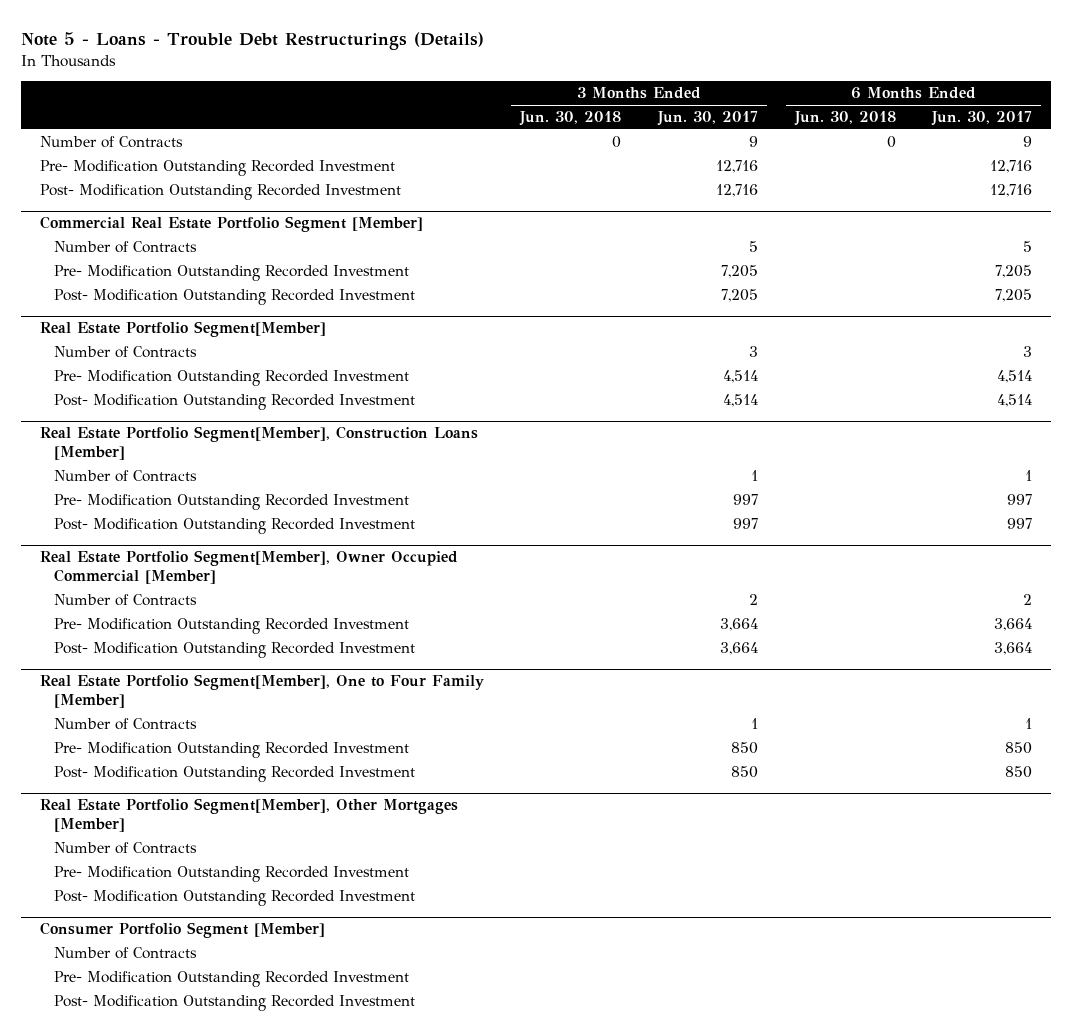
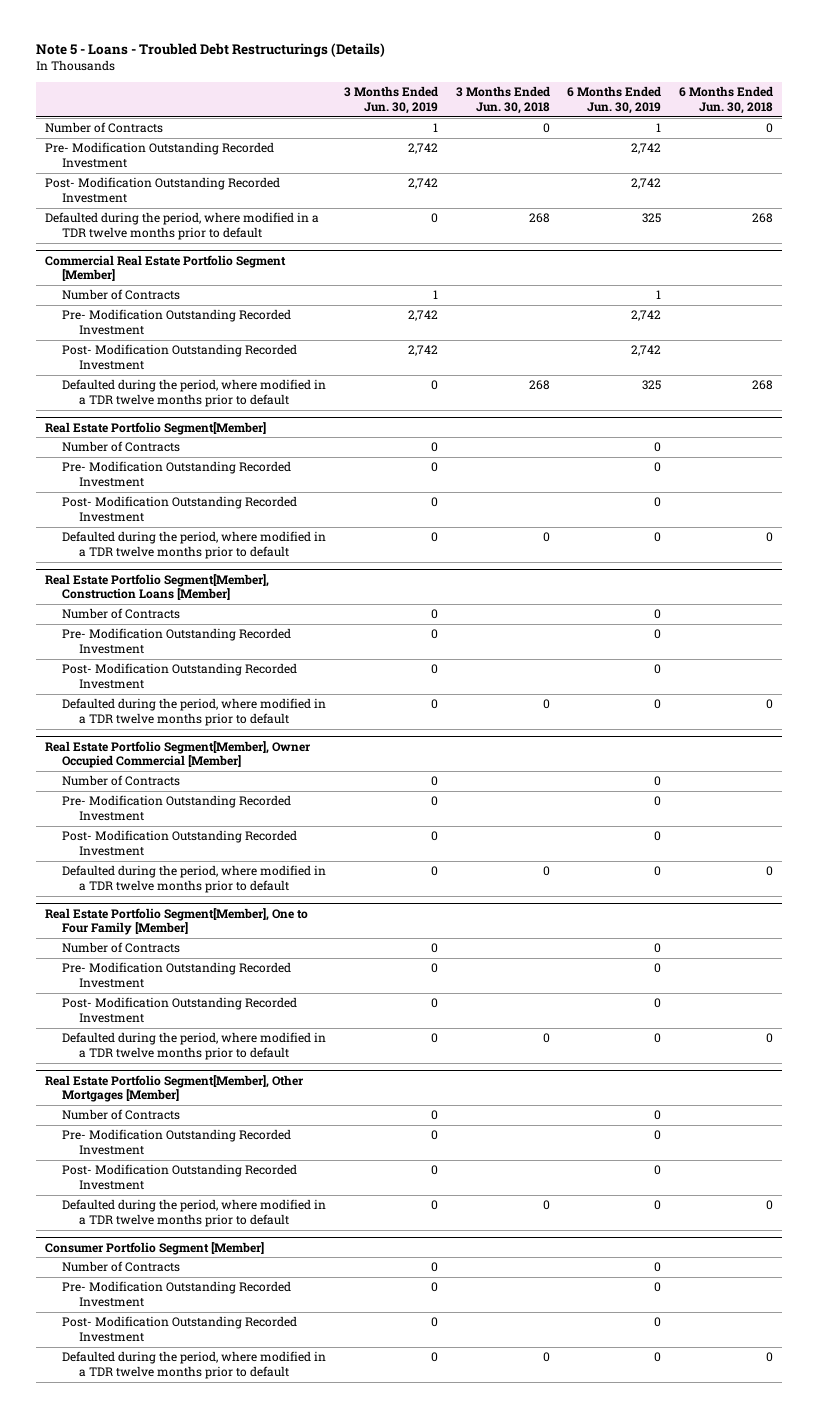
[21,32,485,51] Note 5 - Loans - Trouble Debt Restructurings (Details) -> [35,43,385,58] Note 5 - Loans - Troubled Debt Restructurings (Details)
[657,111,759,127] Jun. 30, 2017 -> none
[931,111,1033,127] Jun. 30, 2017 -> none
none -> [343,86,438,114] 3 Months Ended Jun. 30, 2019
none -> [567,86,662,114] 6 Months Ended Jun. 30, 2019
none -> [44,212,319,240] Defaulted during the period, where modified in a TDR twelve months prior to default
none -> [61,379,326,407] Defaulted during the period, where modified in a TDR twelve months prior to default
none -> [61,531,326,559] Defaulted during the period, where modified in a TDR twelve months prior to default
none -> [61,698,326,726] Defaulted during the period, where modified in a TDR twelve months prior to default
none -> [61,865,326,893] Defaulted during the period, where modified in a TDR twelve months prior to default
none -> [61,1032,326,1060] Defaulted during the period, where modified in a TDR twelve months prior to default
none -> [61,1199,326,1227] Defaulted during the period, where modified in a TDR twelve months prior to default
none -> [61,1351,326,1379] Defaulted during the period, where modified in a TDR twelve months prior to default

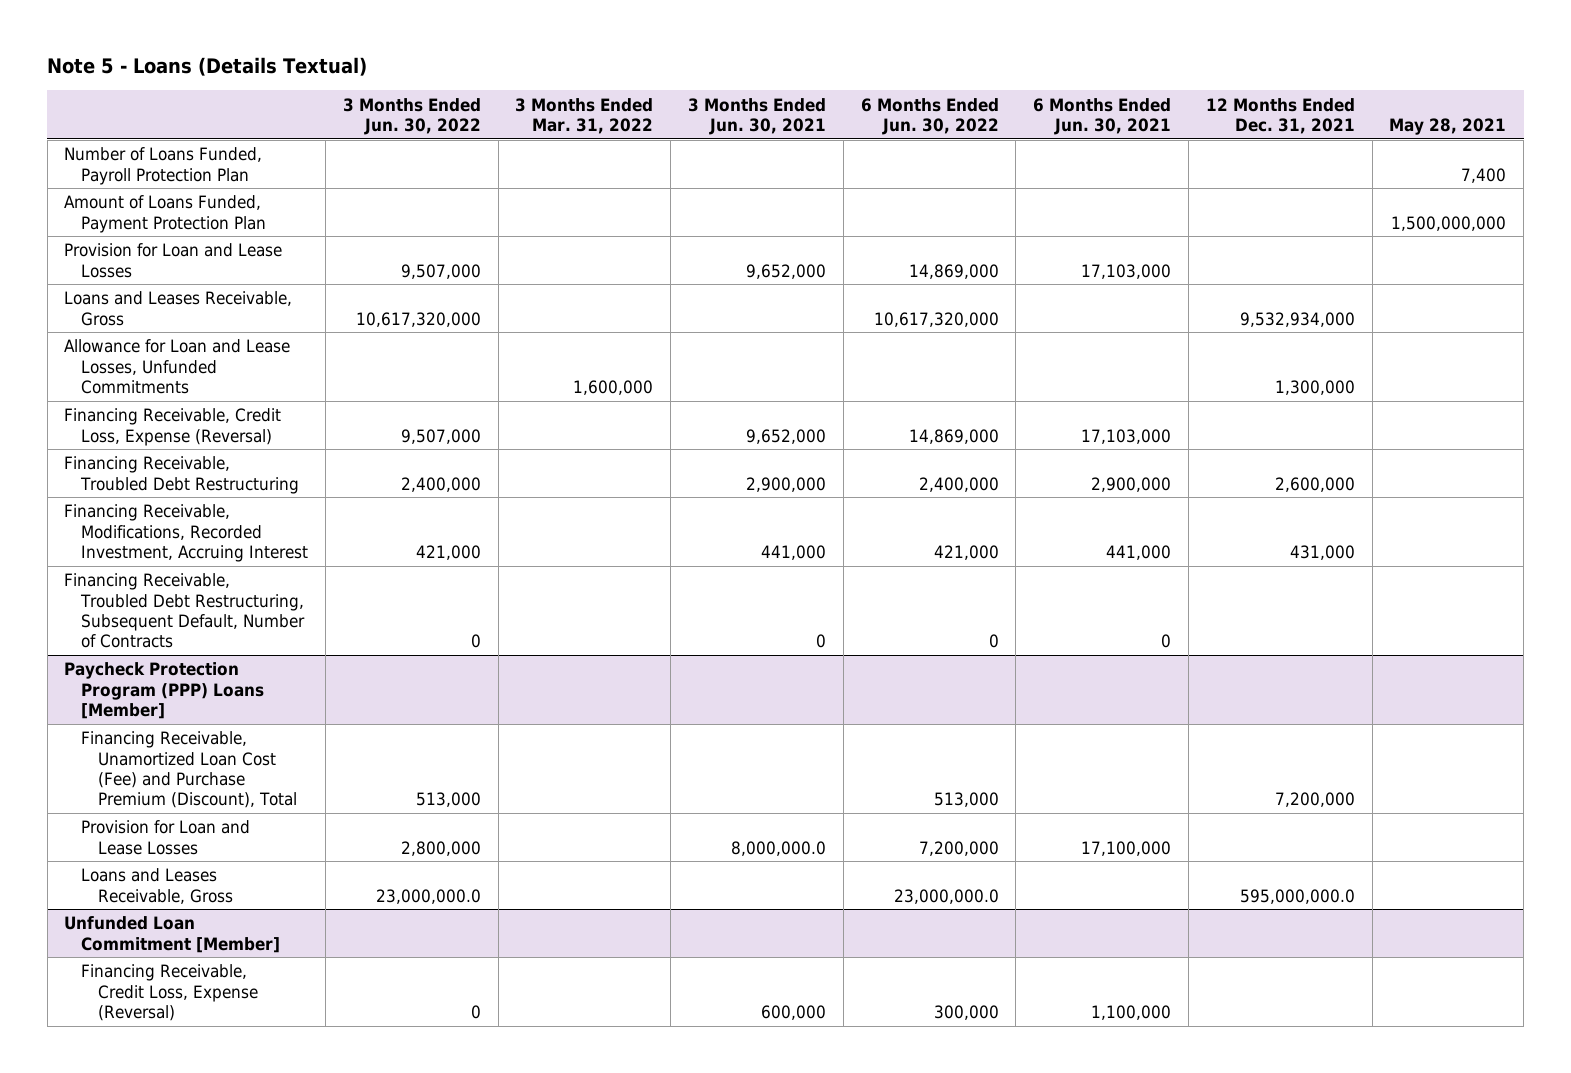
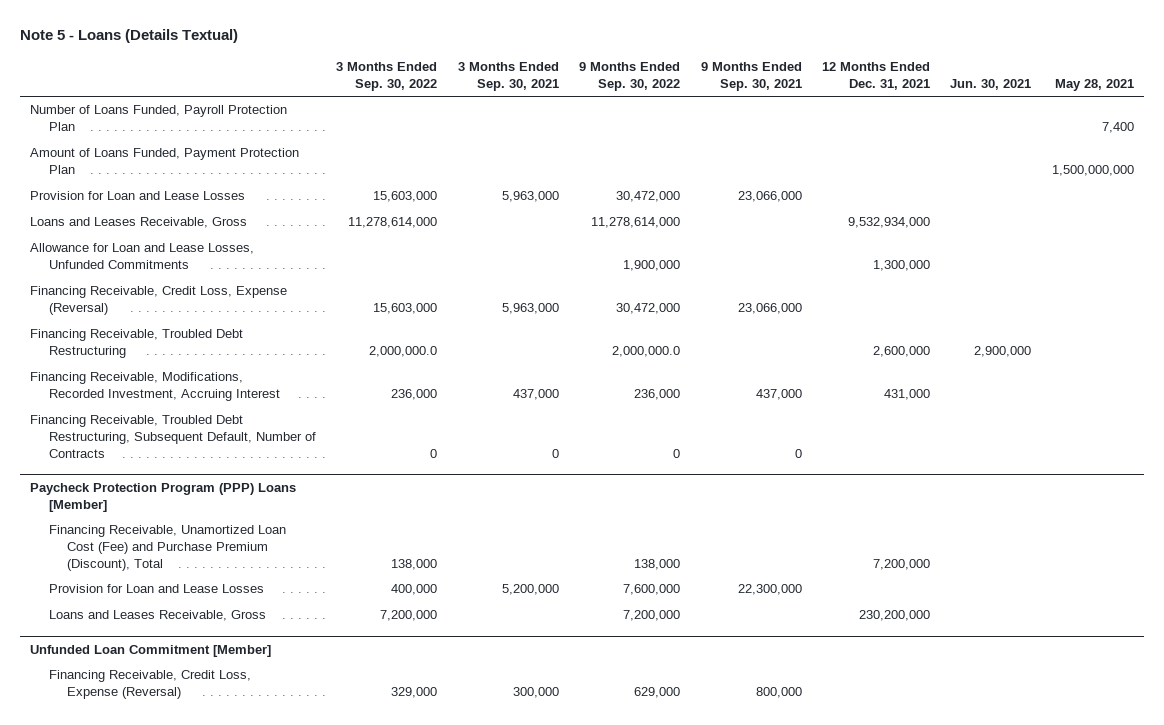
[342,97,481,135] 3 Months Ended Jun. 30, 2022 -> none
[515,97,654,134] 3 Months Ended Mar. 31, 2022 -> none
[688,97,827,135] 3 Months Ended Jun. 30, 2021 -> none
[860,97,999,135] 6 Months Ended Jun. 30, 2022 -> none
[1033,97,1172,135] 6 Months Ended Jun. 30, 2021 -> none
none -> [336,61,438,91] 3 Months Ended Sep. 30, 2022
none -> [457,61,559,91] 3 Months Ended Sep. 30, 2021
none -> [579,61,681,91] 9 Months Ended Sep. 30, 2022
none -> [700,61,802,91] 9 Months Ended Sep. 30, 2021
none -> [950,78,1032,90] Jun. 30, 2021
[1239,888,1355,904] 595,000,000.0 -> [858,610,930,622] 230,200,000

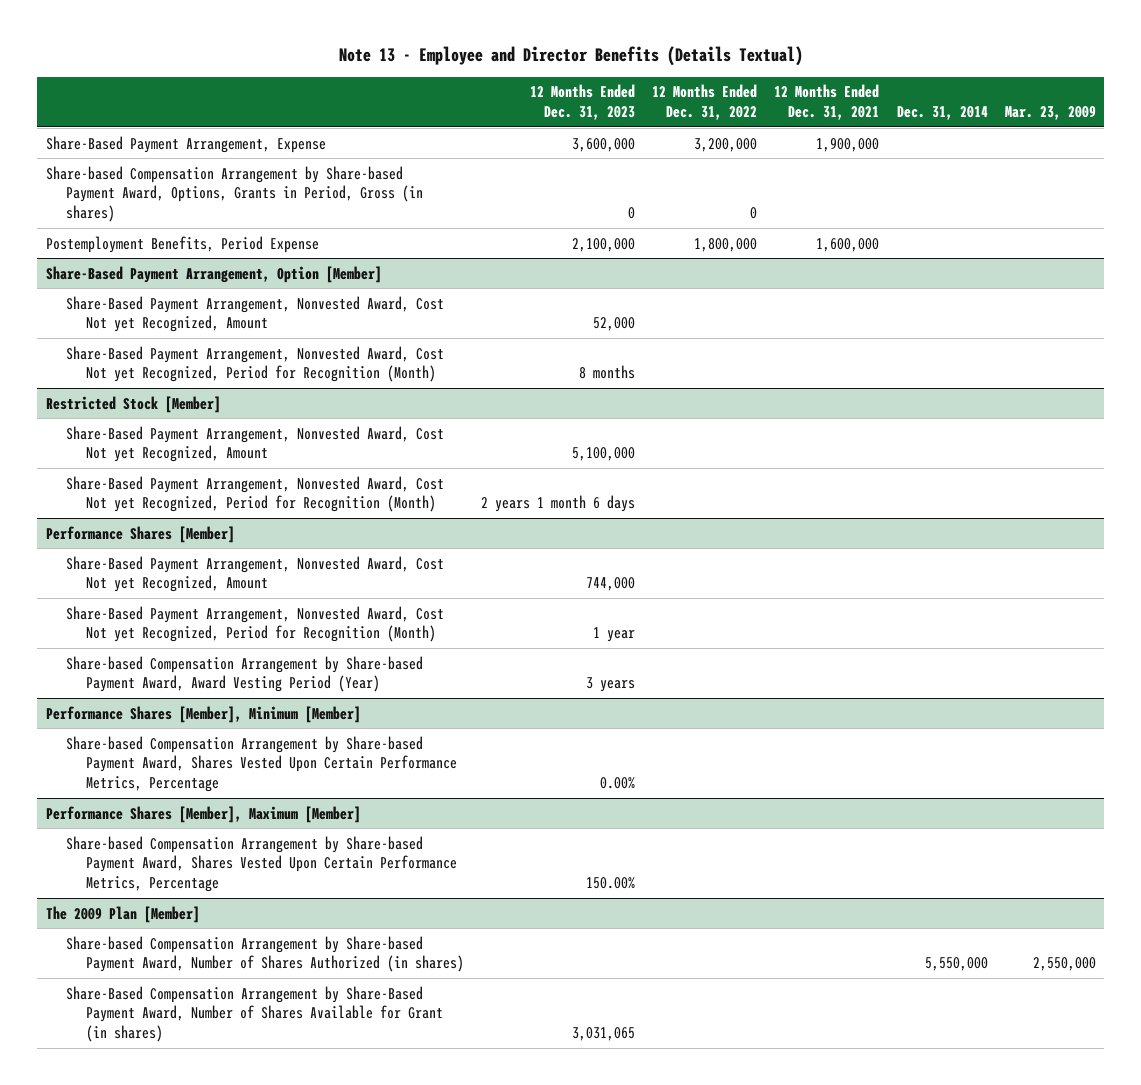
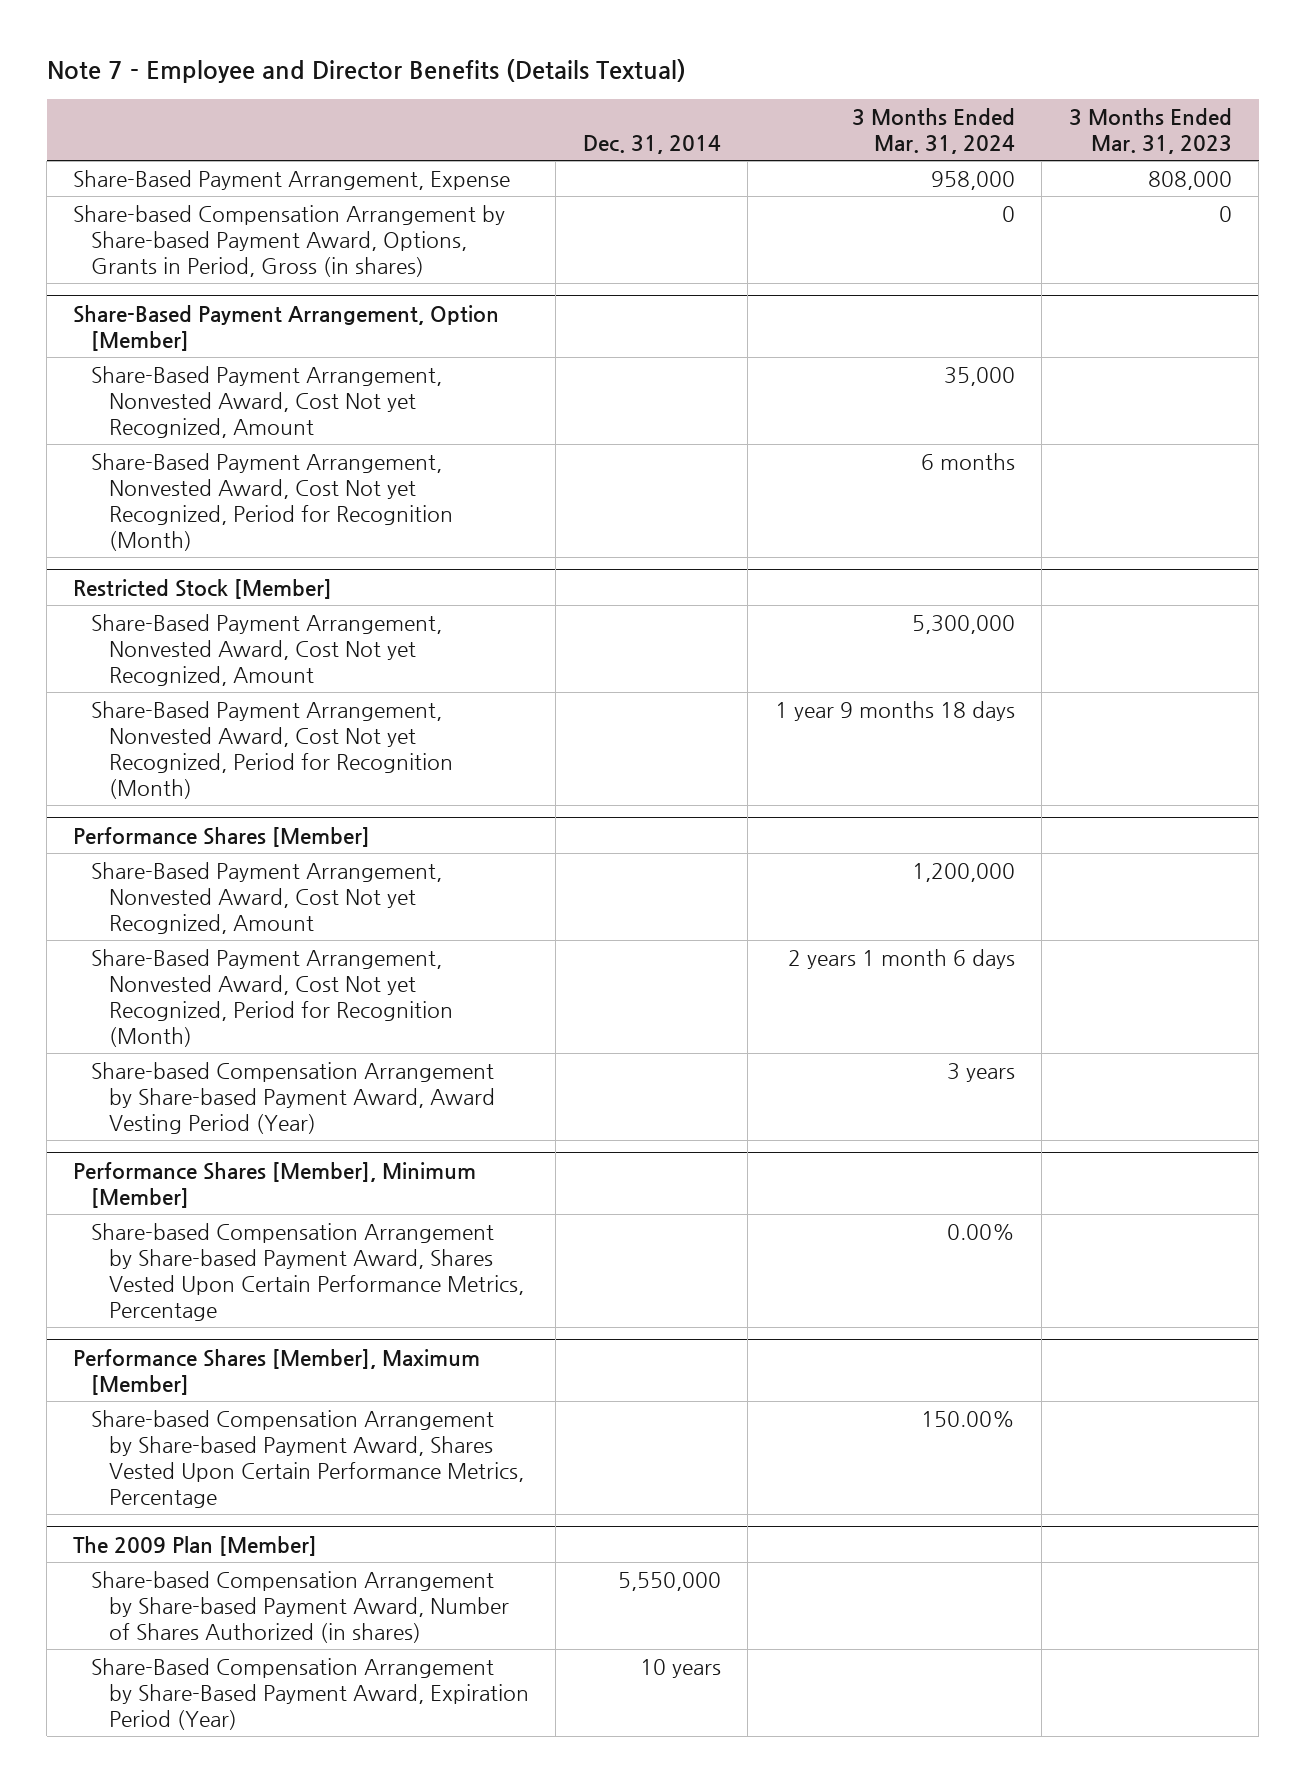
[338,46,803,67] Note 13 - Employee and Director Benefits (Details Textual) -> [46,59,686,84] Note 7 - Employee and Director Benefits (Details Textual)
[529,84,635,121] 12 Months Ended Dec. 31, 2023 -> none
[652,84,758,121] 12 Months Ended Dec. 31, 2022 -> none
[774,84,880,121] 12 Months Ended Dec. 31, 2021 -> none
[1004,106,1096,121] Mar. 23, 2009 -> none
none -> [851,107,1015,154] 3 Months Ended Mar. 31, 2024
none -> [1068,107,1232,154] 3 Months Ended Mar. 31, 2023
[45,235,319,253] Postemployment Benefits, Period Expense -> none
[65,985,443,1042] Share-Based Compensation Arrangement by Share-Based Payment Award, Number of Shares Available for Grant (in shares) -> none
none -> [91,1657,529,1730] Share-Based Compensation Arrangement by Share-Based Payment Award, Expiration Period (Year)

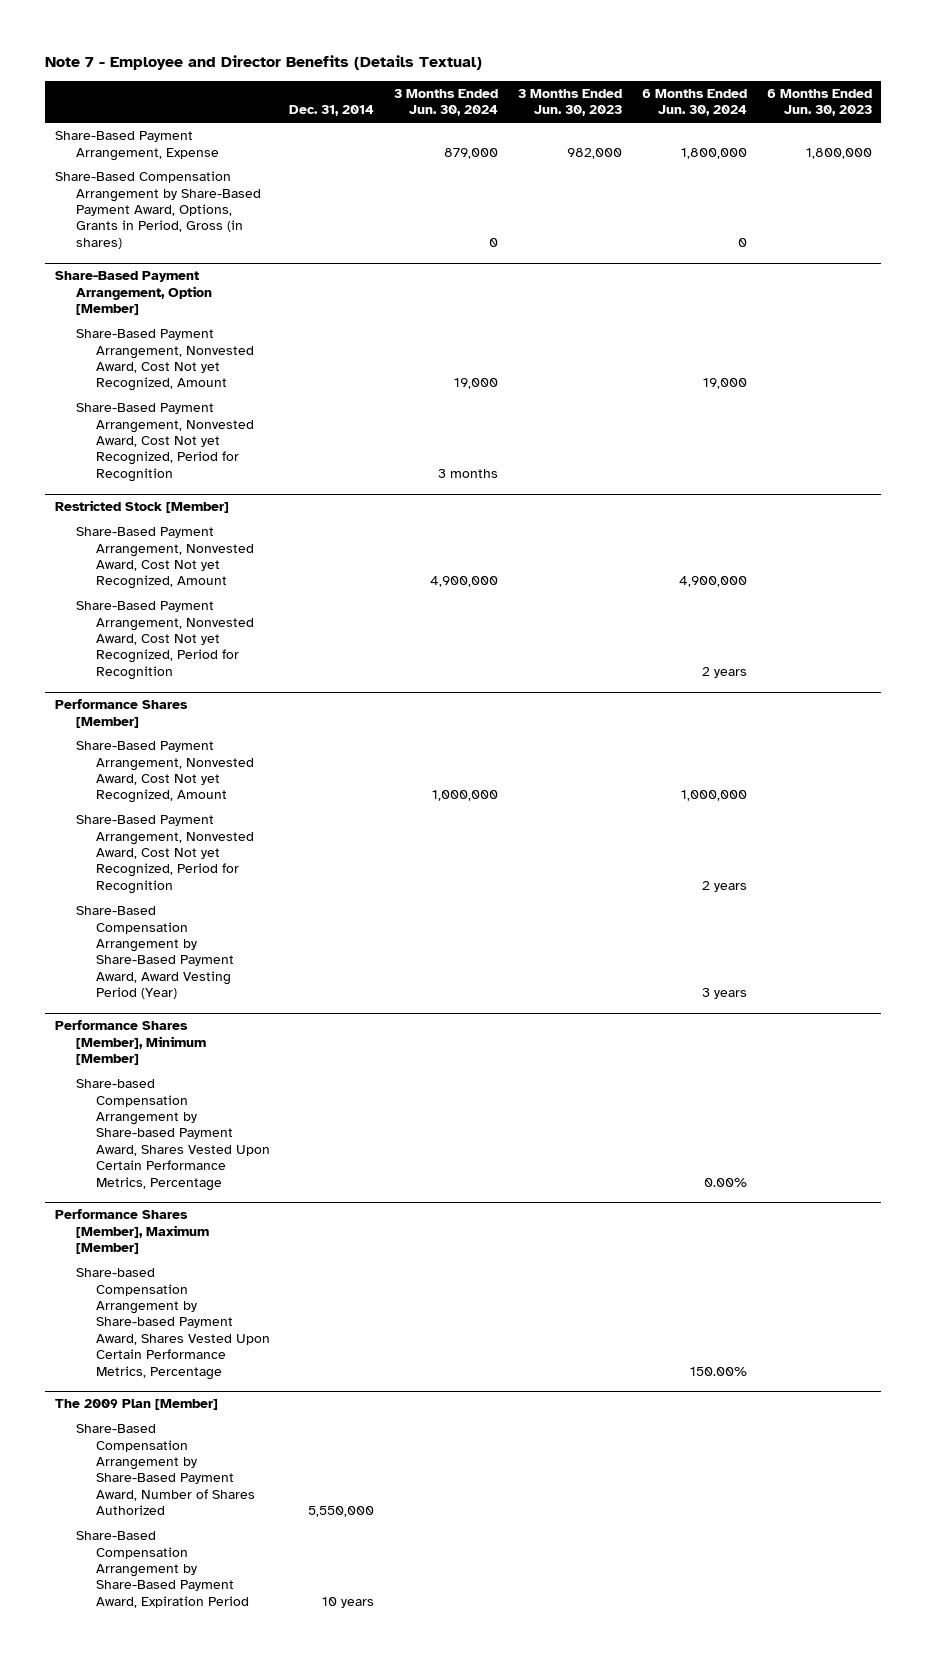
[851,107,1015,154] 3 Months Ended Mar. 31, 2024 -> none
[1068,107,1232,154] 3 Months Ended Mar. 31, 2023 -> none
none -> [394,88,499,117] 3 Months Ended Jun. 30, 2024
none -> [517,88,622,117] 3 Months Ended Jun. 30, 2023
none -> [641,88,747,117] 6 Months Ended Jun. 30, 2024
none -> [766,88,872,117] 6 Months Ended Jun. 30, 2023
[73,204,506,277] Share-based Compensation Arrangement by Share-based Payment Award, Options, Grants in Period, Gross (in shares) -> [55,171,261,249] Share-Based Compensation Arrangement by Share-Based Payment Award, Options, Grants in Period, Gross (in shares)
[91,452,453,551] Share-Based Payment Arrangement, Nonvested Award, Cost Not yet Recognized, Period for Recognition (Month) -> [75,403,254,482] Share-Based Payment Arrangement, Nonvested Award, Cost Not yet Recognized, Period for Recognition
[91,700,453,799] Share-Based Payment Arrangement, Nonvested Award, Cost Not yet Recognized, Period for Recognition (Month) -> [75,601,254,680] Share-Based Payment Arrangement, Nonvested Award, Cost Not yet Recognized, Period for Recognition
[91,948,453,1047] Share-Based Payment Arrangement, Nonvested Award, Cost Not yet Recognized, Period for Recognition (Month) -> [75,815,254,894] Share-Based Payment Arrangement, Nonvested Award, Cost Not yet Recognized, Period for Recognition
[91,1061,495,1134] Share-based Compensation Arrangement by Share-based Payment Award, Award Vesting Period (Year) -> [75,906,234,1000] Share-Based Compensation Arrangement by Share-Based Payment Award, Award Vesting Period (Year)
[91,1570,509,1643] Share-based Compensation Arrangement by Share-based Payment Award, Number of Shares Authorized (in shares) -> [75,1424,255,1516] Share-Based Compensation Arrangement by Share-Based Payment Award, Number of Shares Authorized
[91,1657,529,1730] Share-Based Compensation Arrangement by Share-Based Payment Award, Expiration Period (Year) -> [75,1531,249,1608] Share-Based Compensation Arrangement by Share-Based Payment Award, Expiration Period

